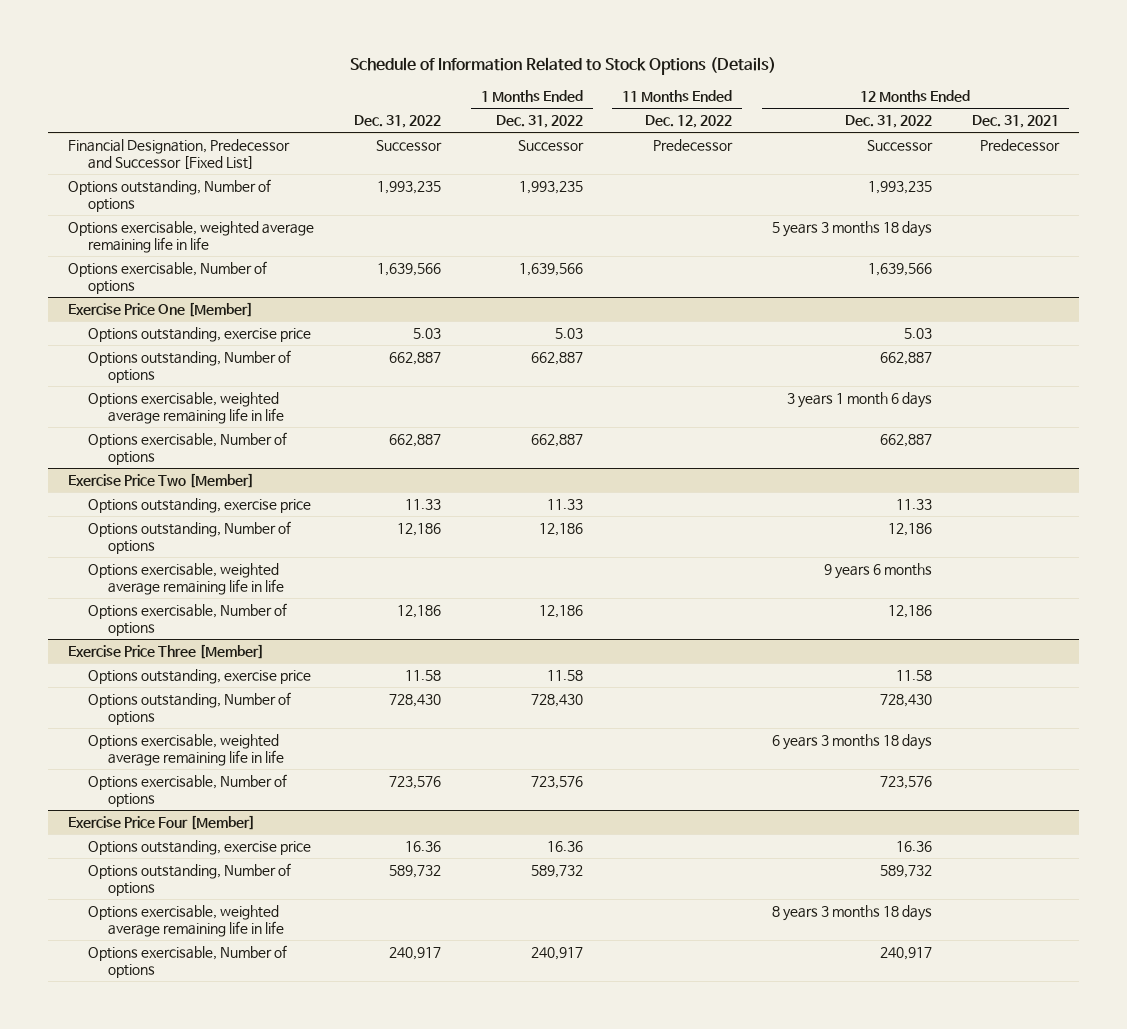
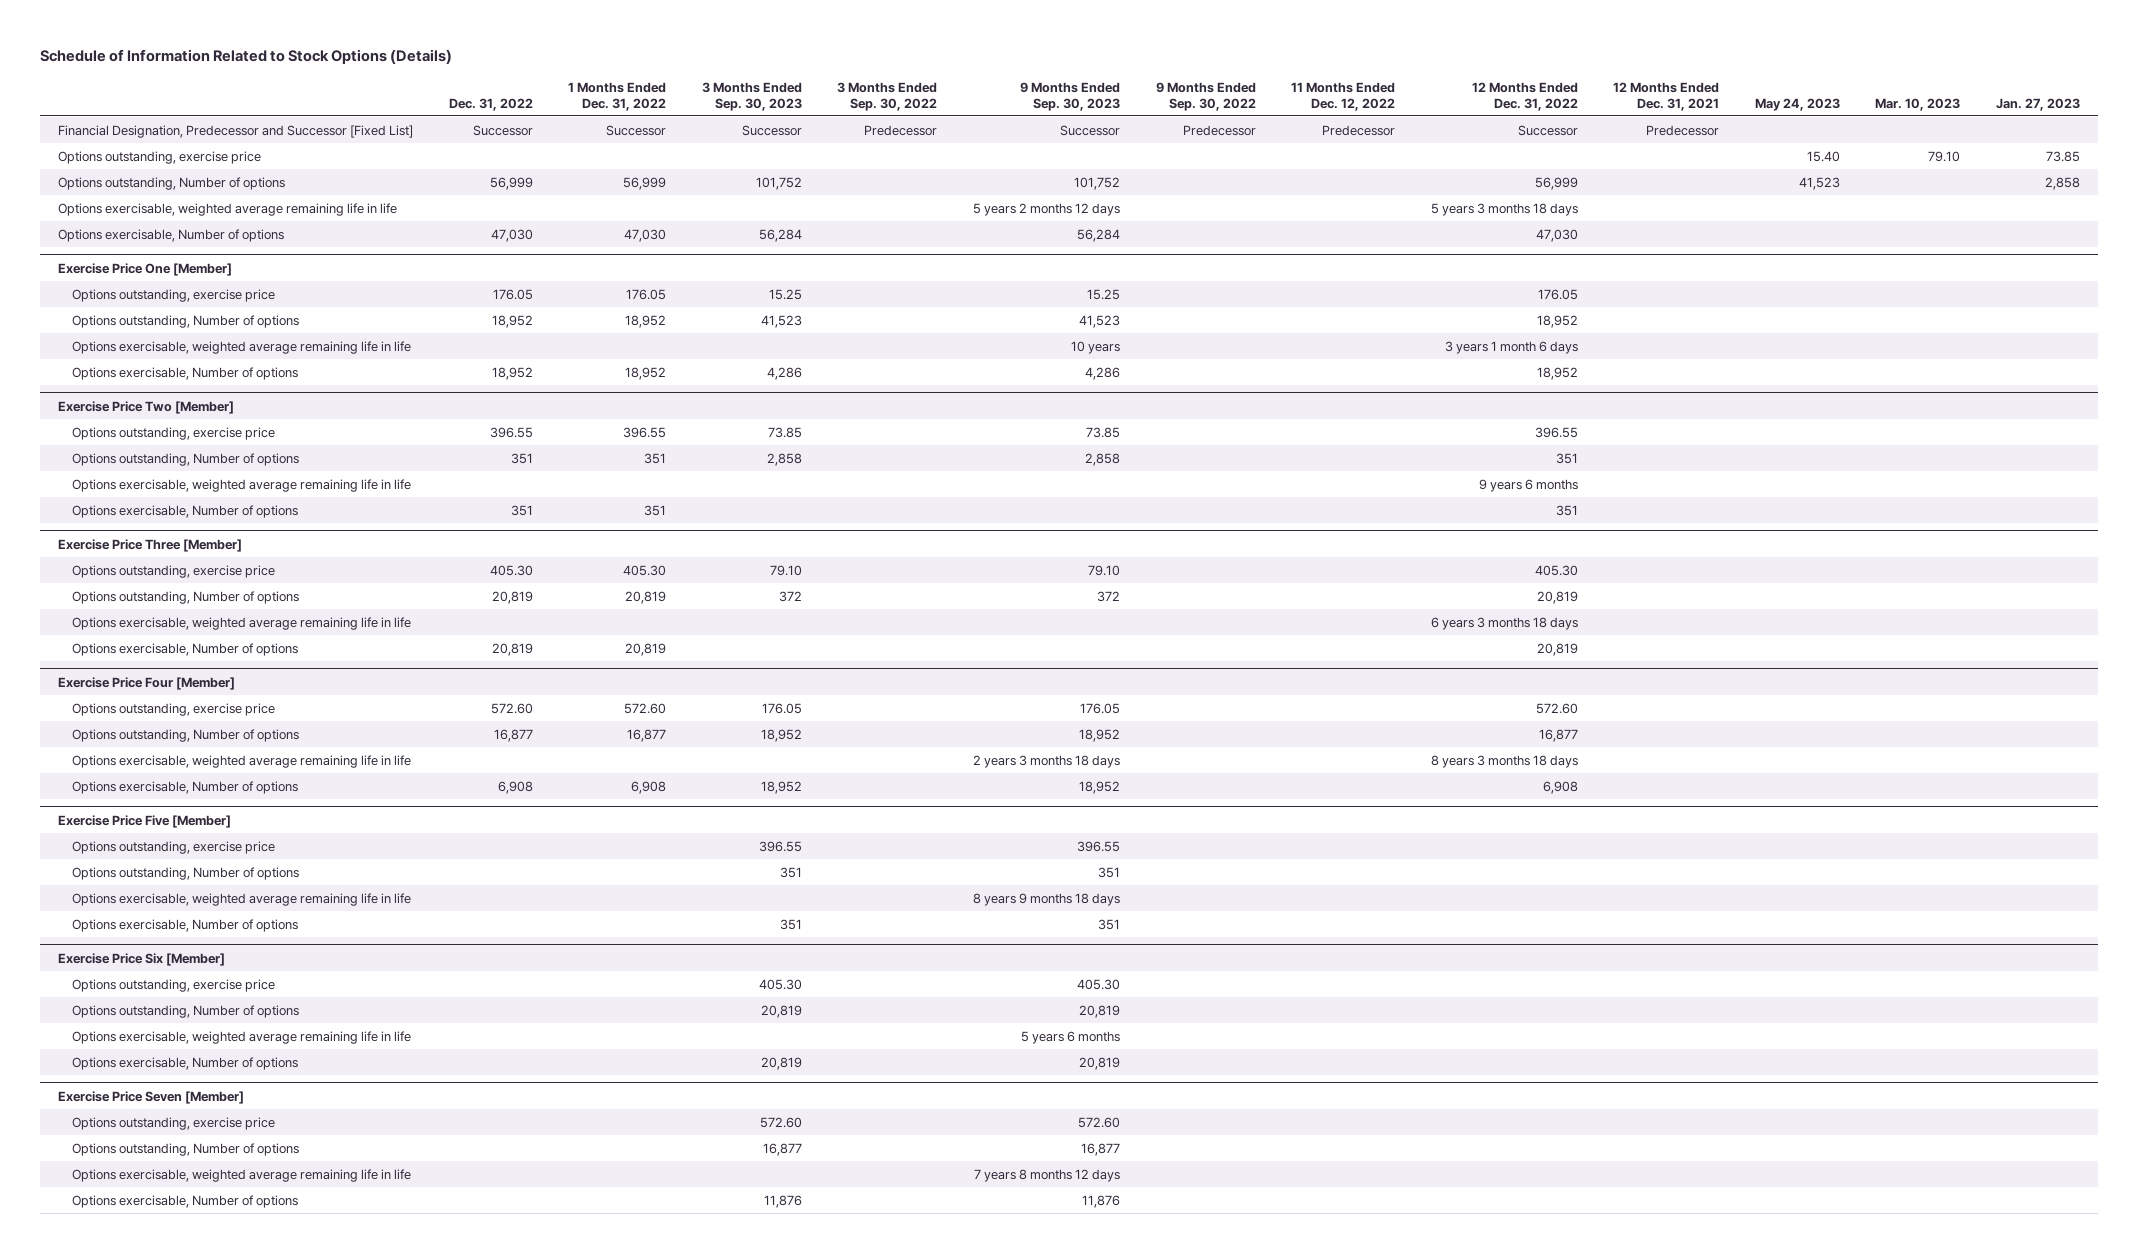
none -> [701,81,802,111] 3 Months Ended Sep. 30, 2023
none -> [837,81,938,111] 3 Months Ended Sep. 30, 2022
none -> [1019,81,1120,111] 9 Months Ended Sep. 30, 2023
none -> [1155,81,1256,111] 9 Months Ended Sep. 30, 2022
none -> [1754,97,1840,111] May 24, 2023
none -> [1875,97,1961,111] Mar. 10, 2023
none -> [1995,97,2080,111] Jan. 27, 2023
none -> [58,150,262,164] Options outstanding, exercise price
[376,181,441,195] 1,993,235 -> [489,176,533,190] 56,999
[518,181,583,195] 1,993,235 -> [623,176,667,190] 56,999
[867,181,932,195] 1,993,235 -> [1534,176,1578,190] 56,999
[376,263,441,277] 1,639,566 -> [490,228,533,242] 47,030
[518,263,583,277] 1,639,566 -> [624,228,667,242] 47,030
[867,263,932,277] 1,639,566 -> [1535,228,1578,242] 47,030
[412,328,441,340] 5.03 -> [492,288,533,300] 176.05
[554,328,583,340] 5.03 -> [626,288,667,300] 176.05
[903,328,932,340] 5.03 -> [1537,288,1578,300] 176.05
[388,352,441,366] 662,887 -> [491,314,533,328] 18,952
[530,352,583,366] 662,887 -> [625,314,667,328] 18,952
[879,352,932,366] 662,887 -> [1536,314,1578,328] 18,952
[388,434,441,448] 662,887 -> [491,366,533,380] 18,952
[530,434,583,448] 662,887 -> [625,366,667,380] 18,952
[879,434,932,448] 662,887 -> [1536,366,1578,380] 18,952
[404,499,441,511] 11.33 -> [489,426,533,438] 396.55
[546,499,583,511] 11.33 -> [623,426,667,438] 396.55
[895,499,932,511] 11.33 -> [1534,426,1578,438] 396.55
[396,523,441,537] 12,186 -> [510,452,533,464] 351
[538,523,583,537] 12,186 -> [644,452,667,464] 351
[887,523,932,537] 12,186 -> [1555,452,1578,464] 351
[396,605,441,619] 12,186 -> [510,504,533,516] 351
[538,605,583,619] 12,186 -> [644,504,667,516] 351
[887,605,932,619] 12,186 -> [1555,504,1578,516] 351
[404,670,441,682] 11.58 -> [489,564,533,576] 405.30
[546,670,583,682] 11.58 -> [623,564,667,576] 405.30
[895,670,932,682] 11.58 -> [1534,564,1578,576] 405.30
[388,694,441,708] 728,430 -> [491,590,533,604] 20,819
[530,694,583,708] 728,430 -> [625,590,667,604] 20,819
[879,694,932,708] 728,430 -> [1536,590,1578,604] 20,819
[388,776,441,790] 723,576 -> [491,642,533,656] 20,819
[530,776,583,790] 723,576 -> [625,642,667,656] 20,819
[879,776,932,790] 723,576 -> [1536,642,1578,656] 20,819
[404,841,441,853] 16.36 -> [490,702,533,714] 572.60
[546,841,583,853] 16.36 -> [624,702,667,714] 572.60
[895,841,932,853] 16.36 -> [1535,702,1578,714] 572.60
[388,865,441,879] 589,732 -> [493,728,533,742] 16,877
[530,865,583,879] 589,732 -> [627,728,667,742] 16,877
[879,865,932,879] 589,732 -> [1538,728,1578,742] 16,877
[388,947,441,961] 240,917 -> [497,780,533,794] 6,908
[530,947,583,961] 240,917 -> [631,780,667,794] 6,908
[879,947,932,961] 240,917 -> [1542,780,1578,794] 6,908
none -> [58,814,232,828] Exercise Price Five [Member]
none -> [71,840,275,854] Options outstanding, exercise price
none -> [71,866,299,880] Options outstanding, Number of options
none -> [71,892,411,906] Options exercisable, weighted average remaining life in life
none -> [71,918,298,932] Options exercisable, Number of options
none -> [58,952,226,966] Exercise Price Six [Member]
none -> [71,978,275,992] Options outstanding, exercise price
none -> [71,1004,299,1018] Options outstanding, Number of options
none -> [71,1030,411,1044] Options exercisable, weighted average remaining life in life
none -> [71,1056,298,1070] Options exercisable, Number of options
none -> [58,1090,245,1104] Exercise Price Seven [Member]
none -> [71,1116,275,1130] Options outstanding, exercise price
none -> [71,1142,299,1156] Options outstanding, Number of options
none -> [71,1168,411,1182] Options exercisable, weighted average remaining life in life
none -> [71,1194,298,1208] Options exercisable, Number of options

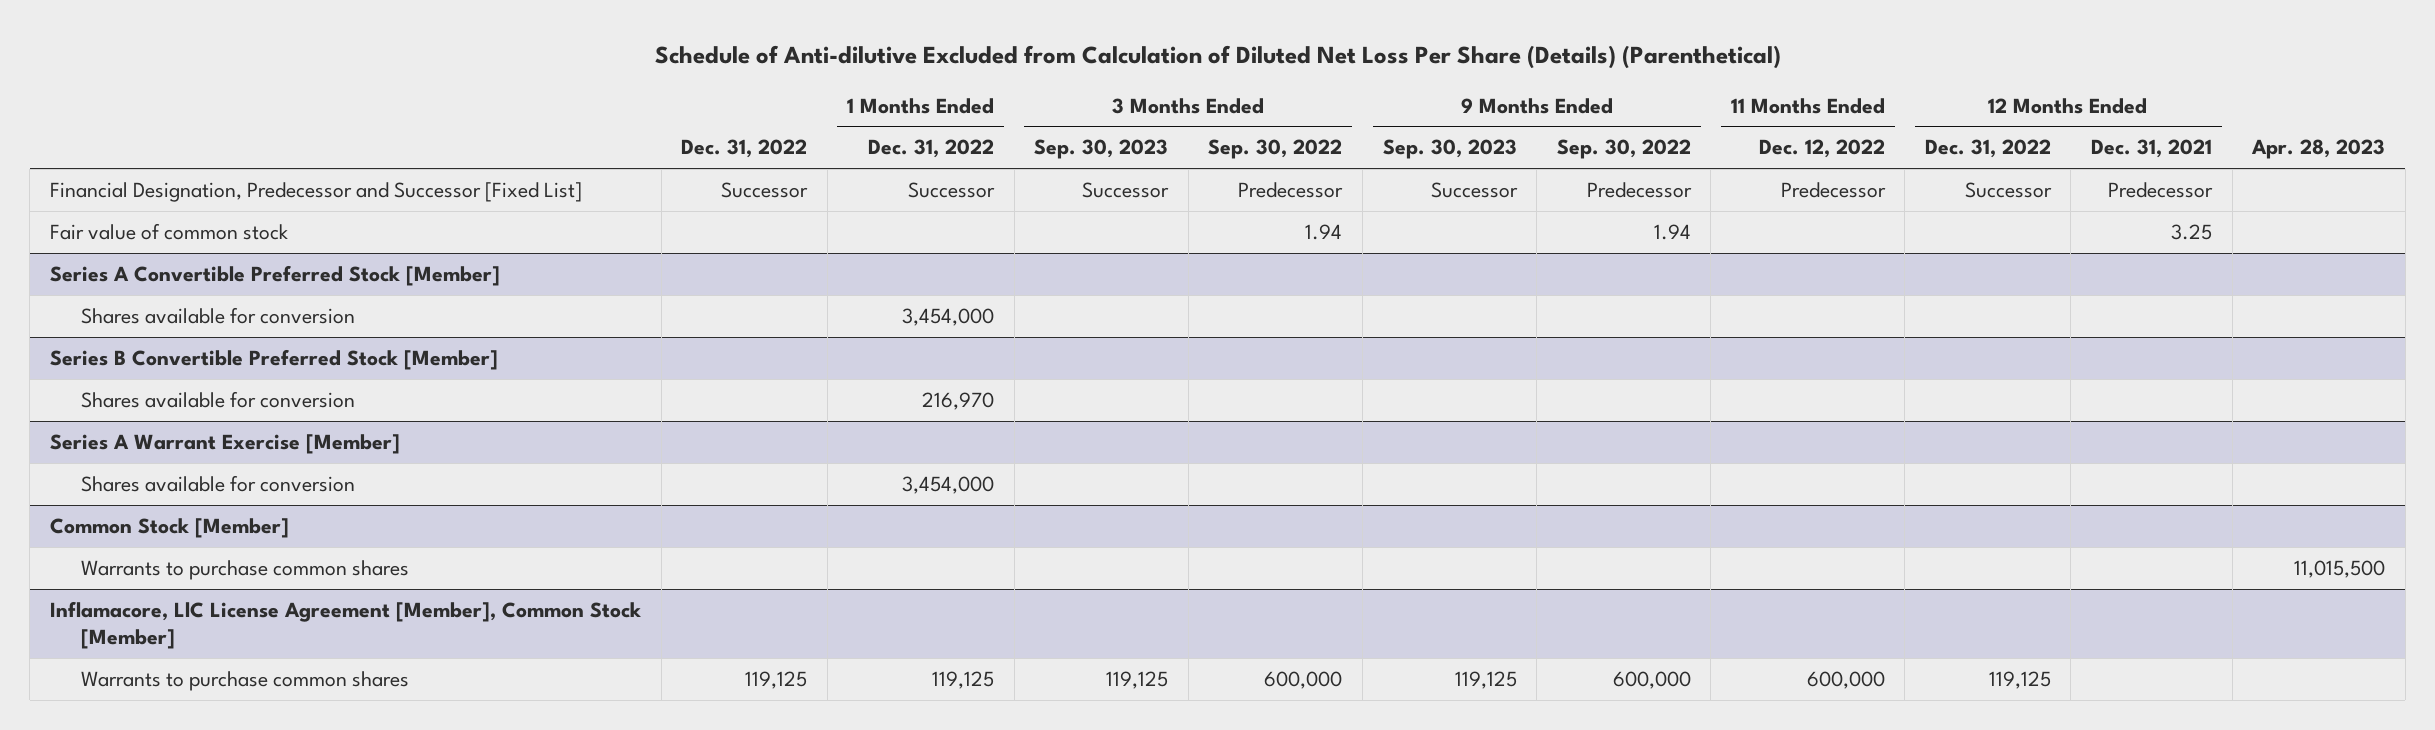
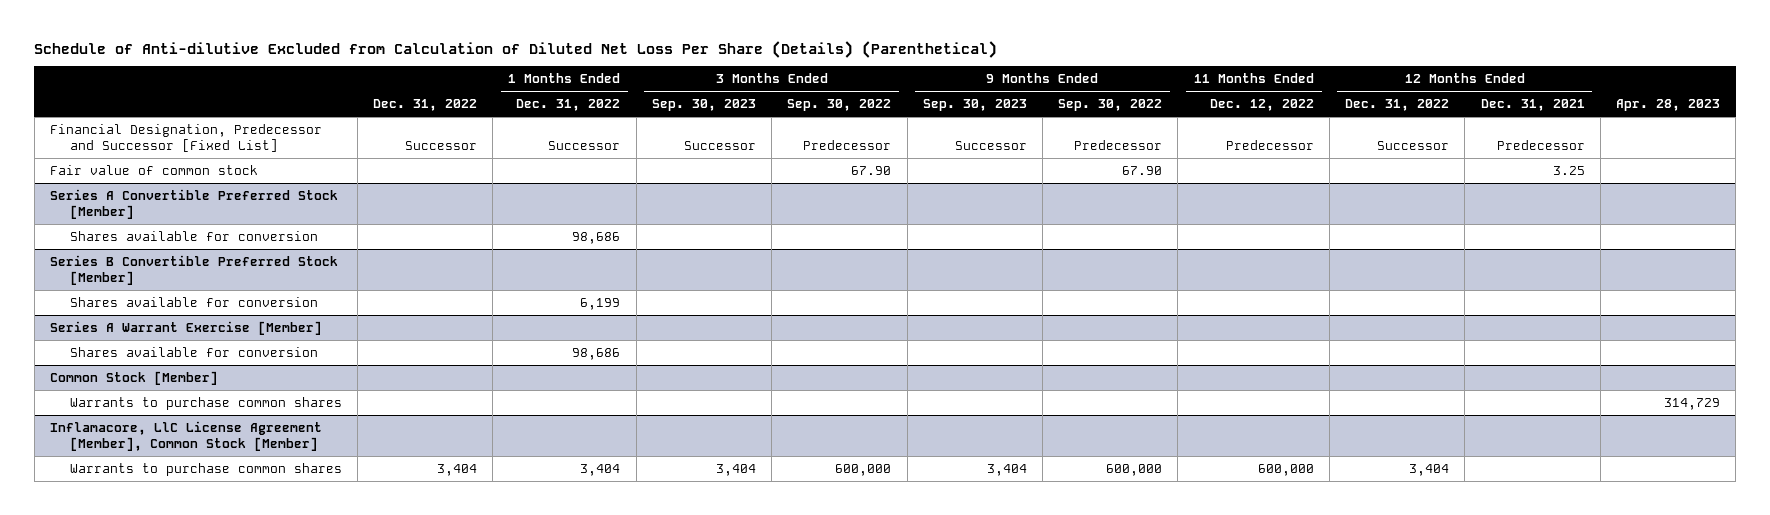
[1305,223,1343,240] 1.94 -> [851,165,892,175] 67.90
[1653,223,1691,240] 1.94 -> [1122,165,1163,175] 67.90
[902,307,995,326] 3,454,000 -> [572,231,621,244] 98,686
[922,391,995,410] 216,970 -> [580,297,621,310] 6,199
[902,475,995,494] 3,454,000 -> [572,347,621,360] 98,686
[2294,559,2386,578] 11,015,500 -> [1664,397,1721,410] 314,729
[745,670,808,689] 119,125 -> [436,463,477,476] 3,404
[932,670,995,689] 119,125 -> [580,463,621,476] 3,404
[1106,670,1169,689] 119,125 -> [715,463,756,476] 3,404
[1454,670,1517,689] 119,125 -> [986,463,1027,476] 3,404
[1988,670,2051,689] 119,125 -> [1409,463,1450,476] 3,404

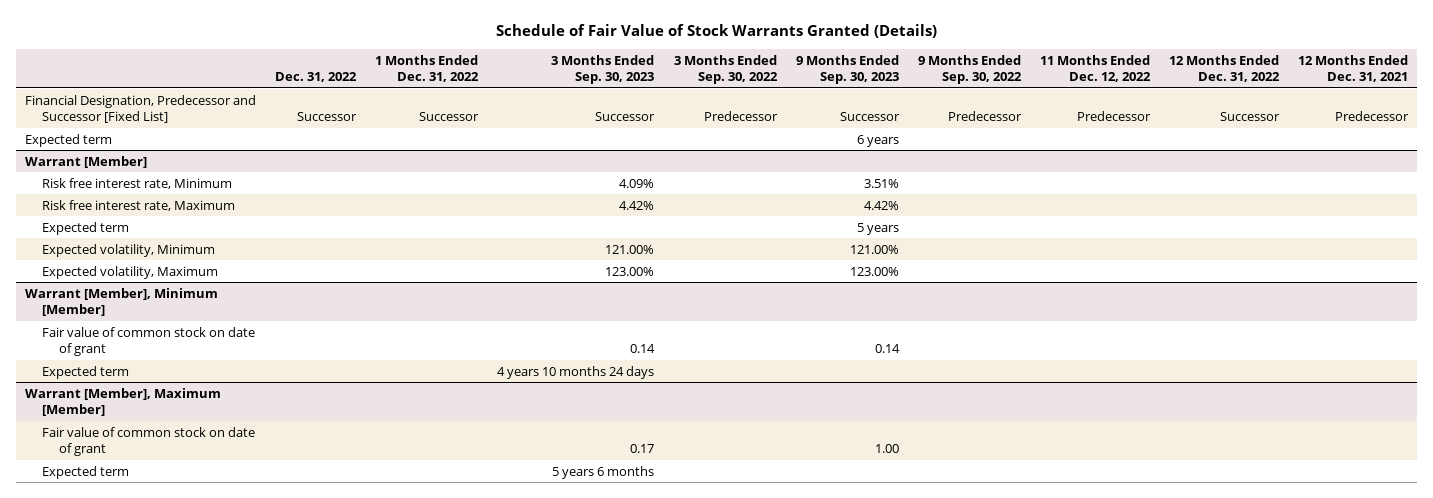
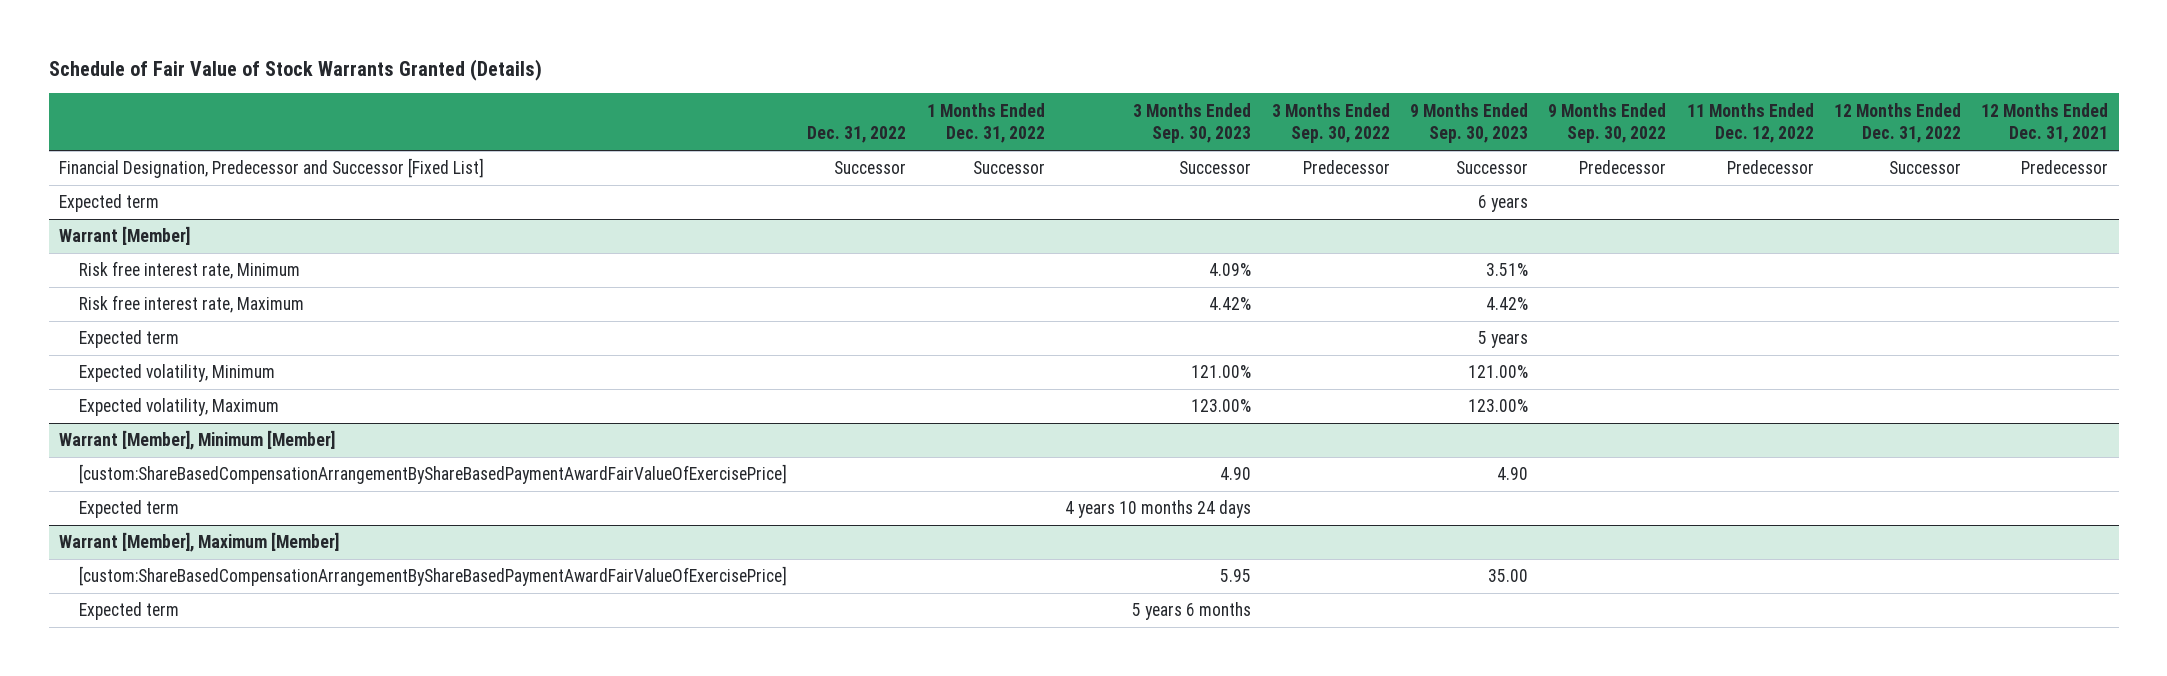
[42,326,256,357] Fair value of common stock on date of grant -> none
none -> [79,464,788,485] [custom:ShareBasedCompensationArrangementByShareBasedPaymentAwardFairValueOfExercisePrice]
[42,426,256,457] Fair value of common stock on date of grant -> none
none -> [79,566,788,587] [custom:ShareBasedCompensationArrangementByShareBasedPaymentAwardFairValueOfExercisePrice]

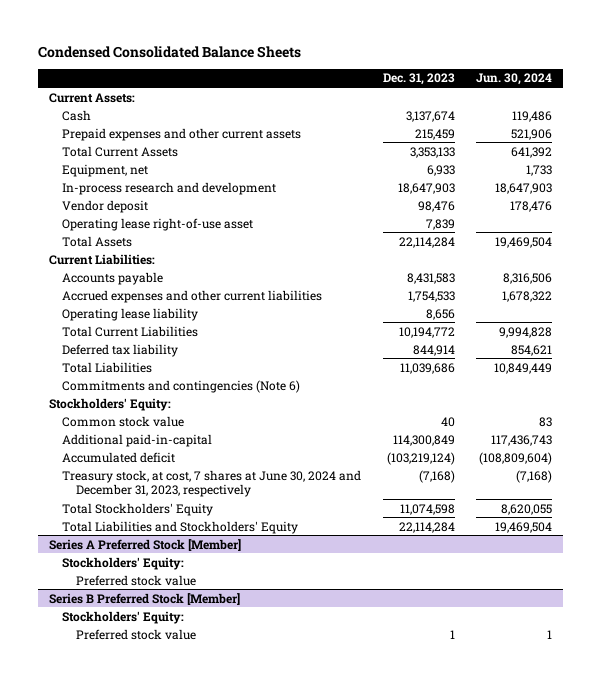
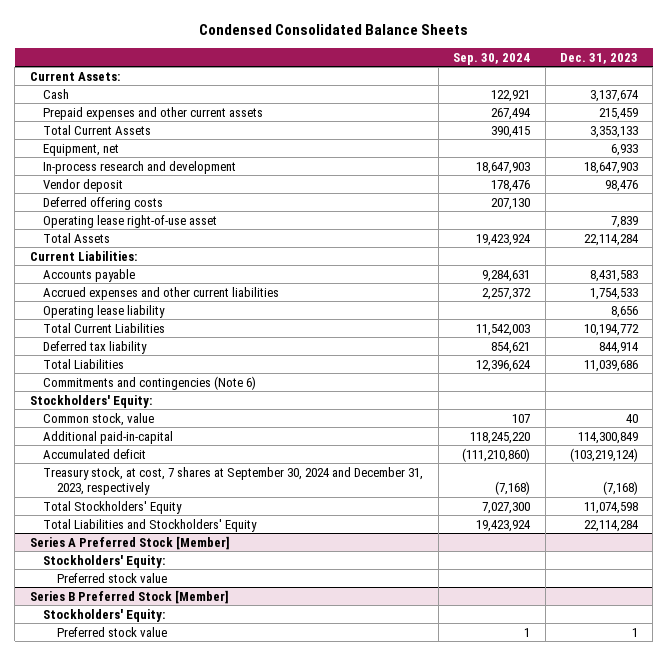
[476,73,553,86] Jun. 30, 2024 -> none
none -> [453,52,531,65] Sep. 30, 2024
none -> [43,196,164,210] Deferred offering costs
[62,415,185,427] Common stock value -> [43,412,155,426] Common stock, value
[62,469,362,498] Treasury stock, at cost, 7 shares at June 30, 2024 and December 31, 2023, respectively -> [43,466,424,495] Treasury stock, at cost, 7 shares at September 30, 2024 and December 31, 2023, respectively

